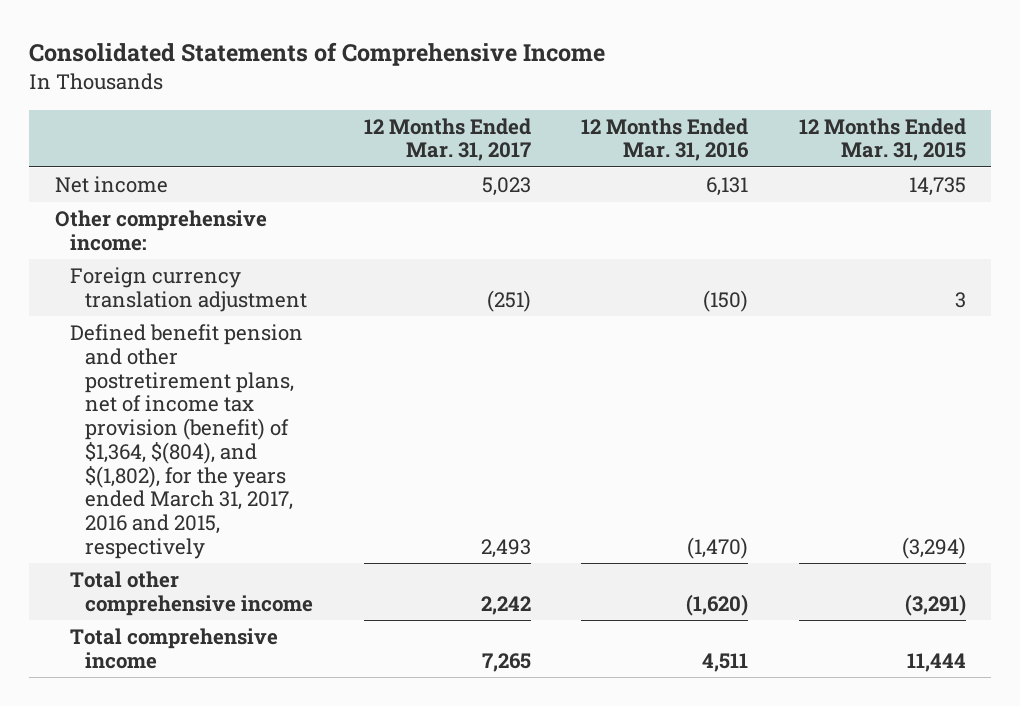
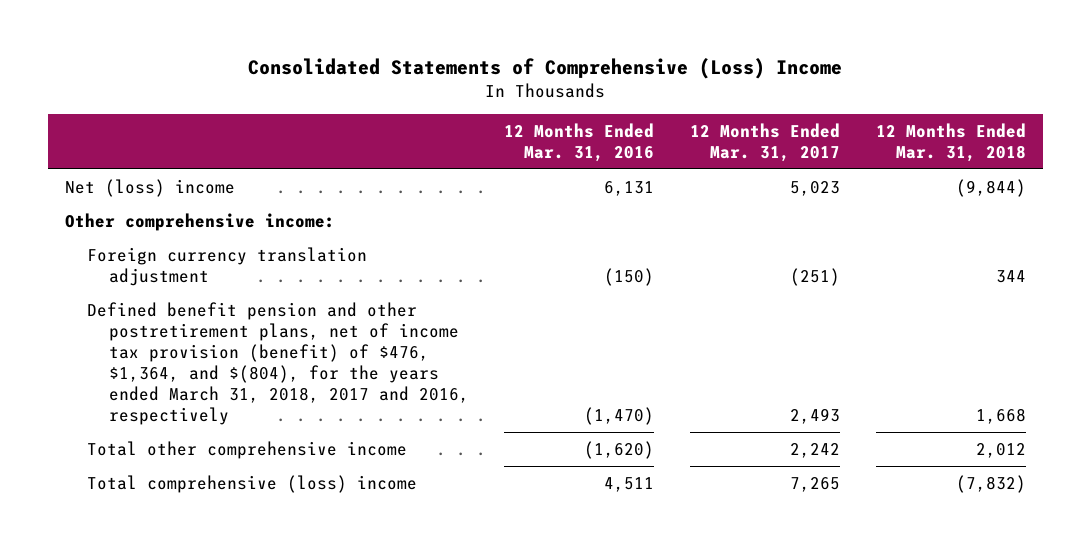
[29,42,606,67] Consolidated Statements of Comprehensive Income -> [248,57,843,79] Consolidated Statements of Comprehensive (Loss) Income
[798,117,966,162] 12 Months Ended Mar. 31, 2015 -> none
none -> [875,122,1026,162] 12 Months Ended Mar. 31, 2018
[54,176,168,194] Net income -> [65,178,236,197] Net (loss) income
[69,324,303,559] Defined benefit pension and other postretirement plans, net of income tax provision (benefit) of $1,364, $(804), and $(1,802), for the years ended March 31, 2017, 2016 and 2015, respectively -> [86,301,469,425] Defined benefit pension and other postretirement plans, net of income tax provision (benefit) of $476, $1,364, and $(804), for the years ended March 31, 2018, 2017 and 2016, respectively
[69,628,278,669] Total comprehensive income -> [86,474,417,493] Total comprehensive (loss) income

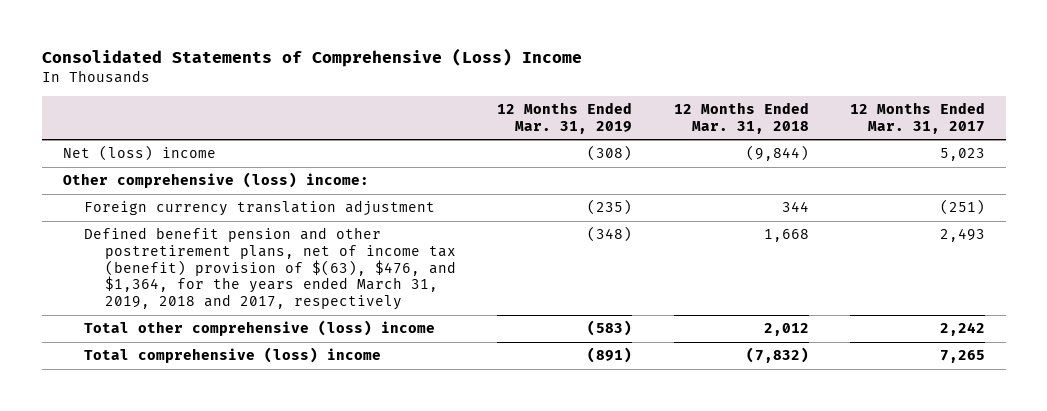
[504,122,655,162] 12 Months Ended Mar. 31, 2016 -> none
none -> [497,102,633,134] 12 Months Ended Mar. 31, 2019
[65,212,336,231] Other comprehensive income: -> [62,172,369,189] Other comprehensive (loss) income:
[86,301,469,425] Defined benefit pension and other postretirement plans, net of income tax provision (benefit) of $476, $1,364, and $(804), for the years ended March 31, 2018, 2017 and 2016, respectively -> [83,227,457,311] Defined benefit pension and other postretirement plans, net of income tax (benefit) provision of $(63), $476, and $1,364, for the years ended March 31, 2019, 2018 and 2017, respectively
[86,440,407,459] Total other comprehensive income -> [83,320,435,337] Total other comprehensive (loss) income

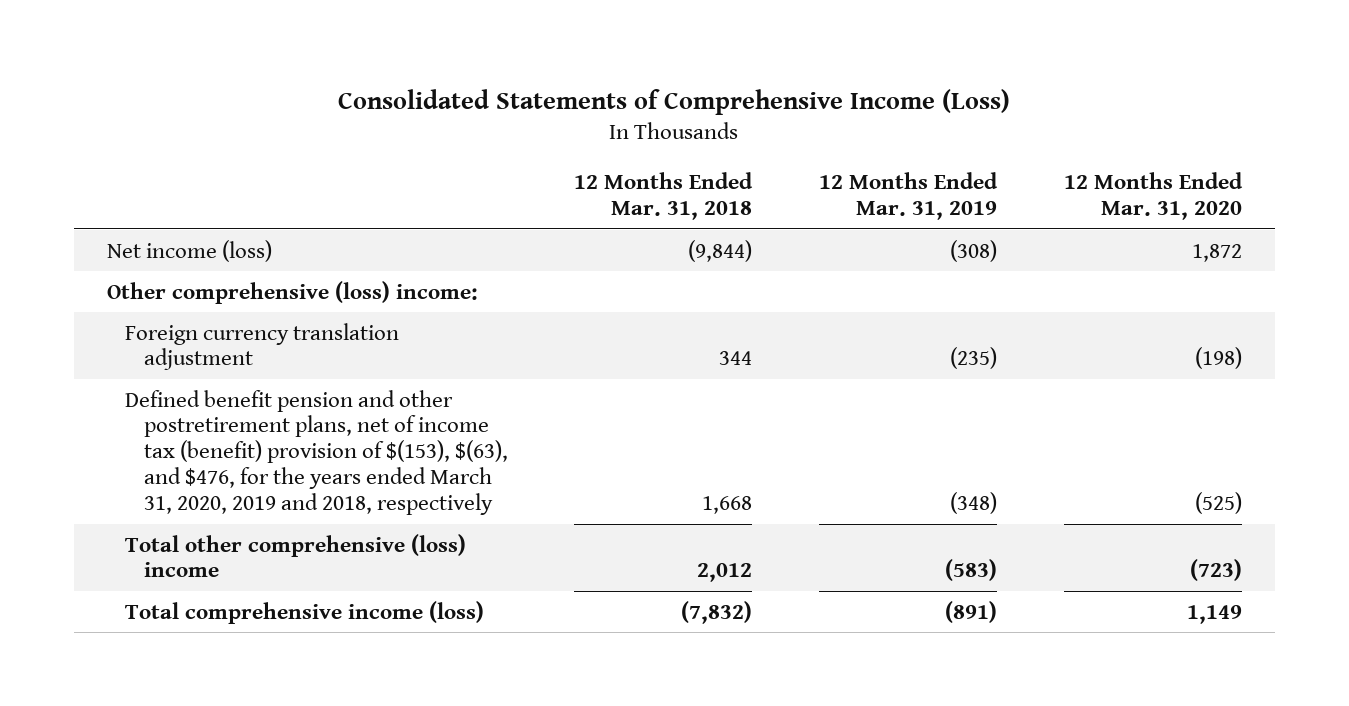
[41,48,582,68] Consolidated Statements of Comprehensive (Loss) Income -> [338,88,1011,115] Consolidated Statements of Comprehensive Income (Loss)
[849,102,985,134] 12 Months Ended Mar. 31, 2017 -> none
none -> [1063,172,1243,220] 12 Months Ended Mar. 31, 2020
[62,145,216,162] Net (loss) income -> [107,239,273,262] Net income (loss)
[83,227,457,311] Defined benefit pension and other postretirement plans, net of income tax (benefit) provision of $(63), $476, and $1,364, for the years ended March 31, 2019, 2018 and 2017, respectively -> [125,389,508,516] Defined benefit pension and other postretirement plans, net of income tax (benefit) provision of $(153), $(63), and $476, for the years ended March 31, 2020, 2019 and 2018, respectively
[83,347,381,364] Total comprehensive (loss) income -> [125,600,485,624] Total comprehensive income (loss)

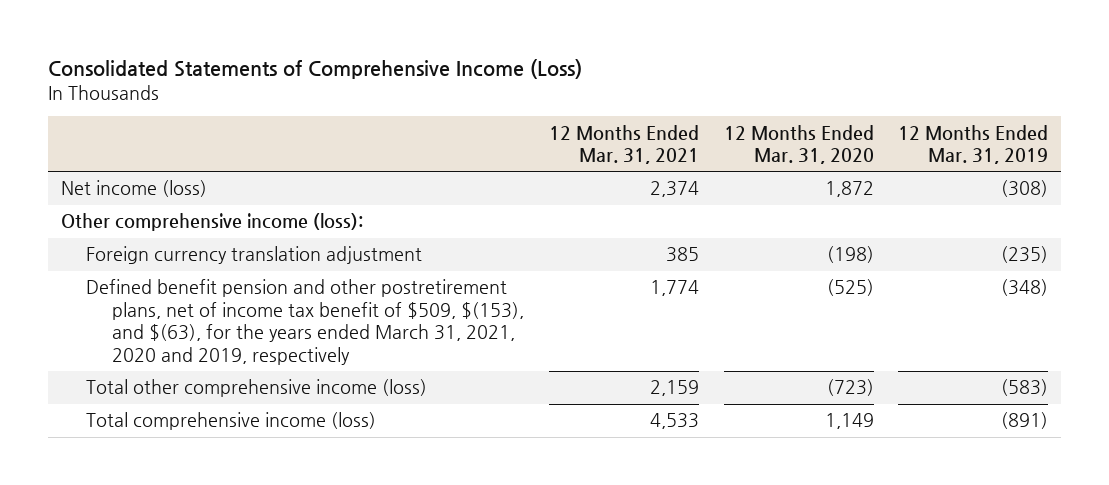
[574,172,754,220] 12 Months Ended Mar. 31, 2018 -> none
none -> [549,124,700,165] 12 Months Ended Mar. 31, 2021
[107,280,479,304] Other comprehensive (loss) income: -> [60,213,363,232] Other comprehensive income (loss):
[125,389,508,516] Defined benefit pension and other postretirement plans, net of income tax (benefit) provision of $(153), $(63), and $476, for the years ended March 31, 2020, 2019 and 2018, respectively -> [86,279,525,365] Defined benefit pension and other postretirement plans, net of income tax benefit of $509, $(153), and $(63), for the years ended March 31, 2021, 2020 and 2019, respectively
[125,533,467,578] Total other comprehensive (loss) income -> [86,379,428,398] Total other comprehensive income (loss)

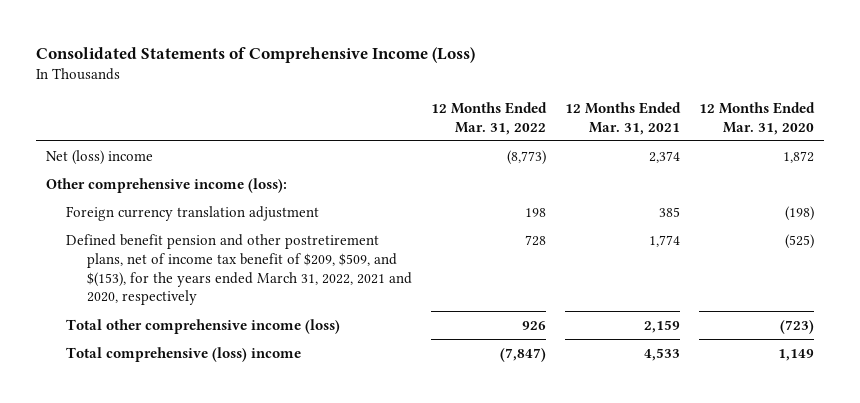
[898,124,1049,165] 12 Months Ended Mar. 31, 2019 -> none
none -> [431,101,548,135] 12 Months Ended Mar. 31, 2022
[60,180,207,198] Net income (loss) -> [45,149,153,165] Net (loss) income
[86,279,525,365] Defined benefit pension and other postretirement plans, net of income tax benefit of $509, $(153), and $(63), for the years ended March 31, 2021, 2020 and 2019, respectively -> [66,233,413,306] Defined benefit pension and other postretirement plans, net of income tax benefit of $209, $509, and $(153), for the years ended March 31, 2022, 2021 and 2020, respectively
[86,412,377,431] Total comprehensive income (loss) -> [66,346,302,362] Total comprehensive (loss) income

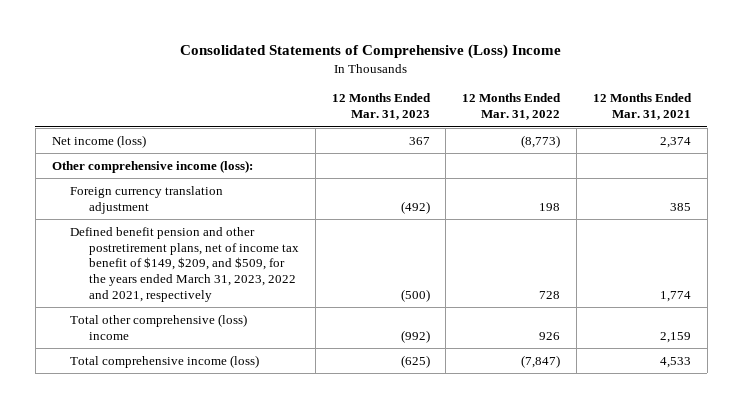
[36,47,476,64] Consolidated Statements of Comprehensive Income (Loss) -> [180,44,562,60] Consolidated Statements of Comprehensive (Loss) Income
[699,101,816,135] 12 Months Ended Mar. 31, 2020 -> none
none -> [331,93,431,121] 12 Months Ended Mar. 31, 2023
[45,149,153,165] Net (loss) income -> [51,134,146,148] Net income (loss)
[66,233,413,306] Defined benefit pension and other postretirement plans, net of income tax benefit of $209, $509, and $(153), for the years ended March 31, 2022, 2021 and 2020, respectively -> [70,226,299,302] Defined benefit pension and other postretirement plans, net of income tax benefit of $149, $209, and $509, for the years ended March 31, 2023, 2022 and 2021, respectively
[66,318,341,334] Total other comprehensive income (loss) -> [70,313,248,340] Total other comprehensive (loss) income
[66,346,302,362] Total comprehensive (loss) income -> [70,354,260,368] Total comprehensive income (loss)

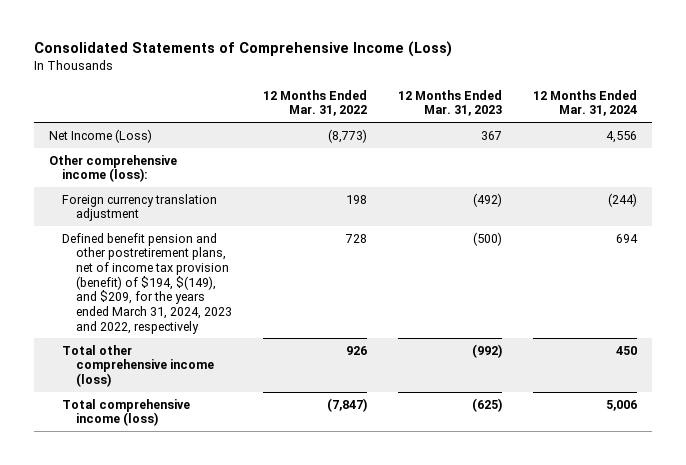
[180,44,562,60] Consolidated Statements of Comprehensive (Loss) Income -> [33,41,452,58] Consolidated Statements of Comprehensive Income (Loss)
[592,93,692,121] 12 Months Ended Mar. 31, 2021 -> none
none -> [532,89,637,117] 12 Months Ended Mar. 31, 2024
[51,134,146,148] Net income (loss) -> [49,128,153,143] Net Income (Loss)
[70,226,299,302] Defined benefit pension and other postretirement plans, net of income tax benefit of $149, $209, and $509, for the years ended March 31, 2023, 2022 and 2021, respectively -> [62,232,232,334] Defined benefit pension and other postretirement plans, net of income tax provision (benefit) of $194, $(149), and $209, for the years ended March 31, 2024, 2023 and 2022, respectively
[70,313,248,340] Total other comprehensive (loss) income -> [62,344,214,388] Total other comprehensive income (loss)

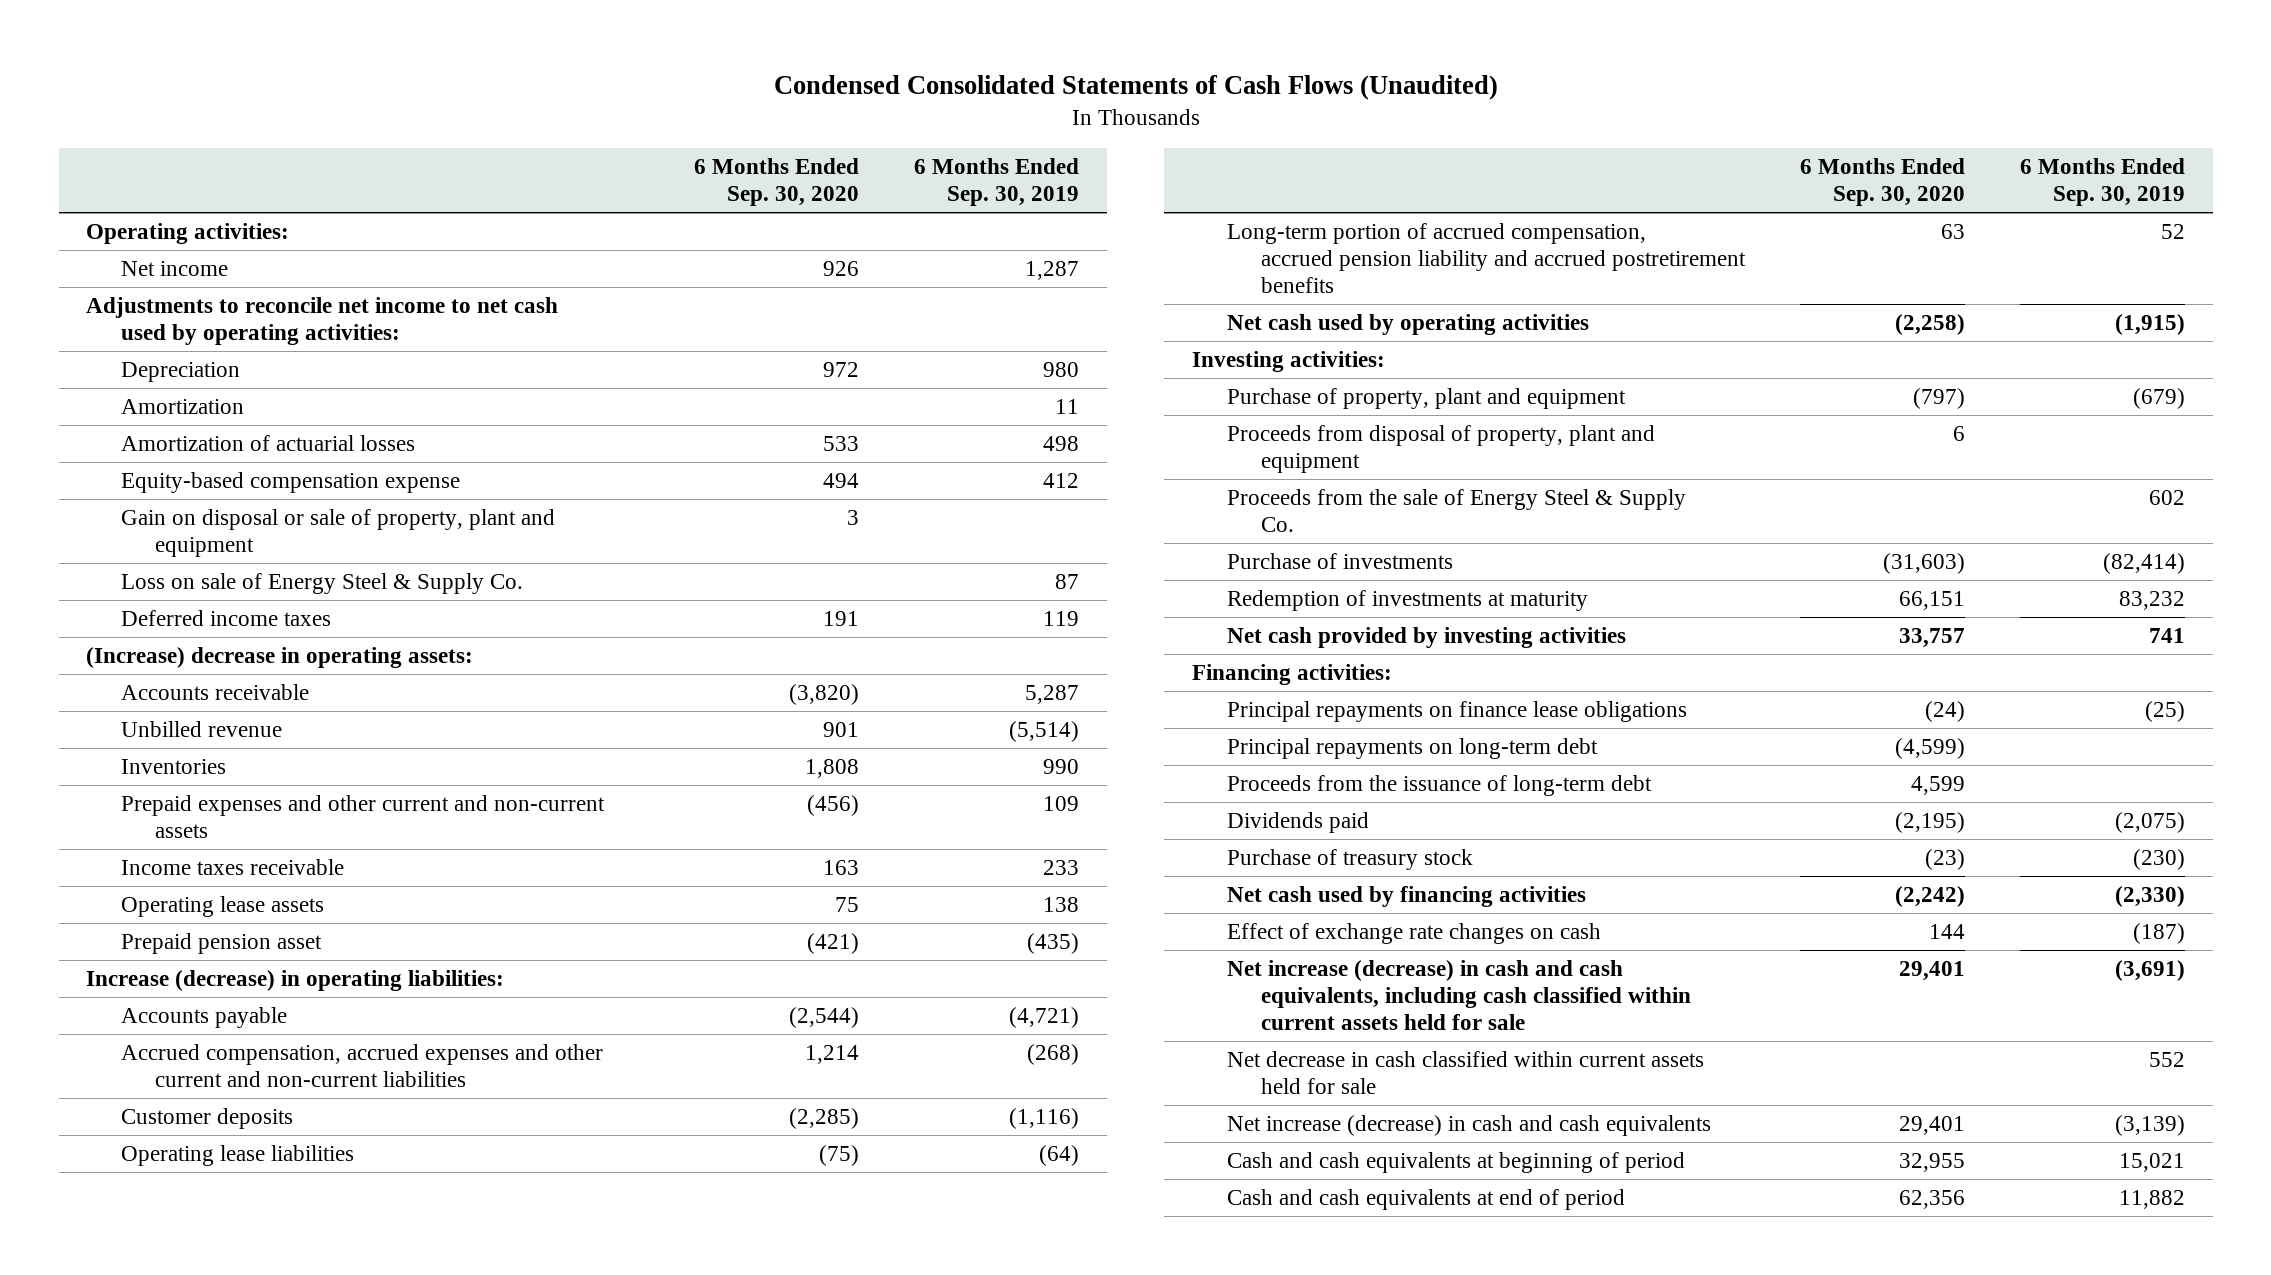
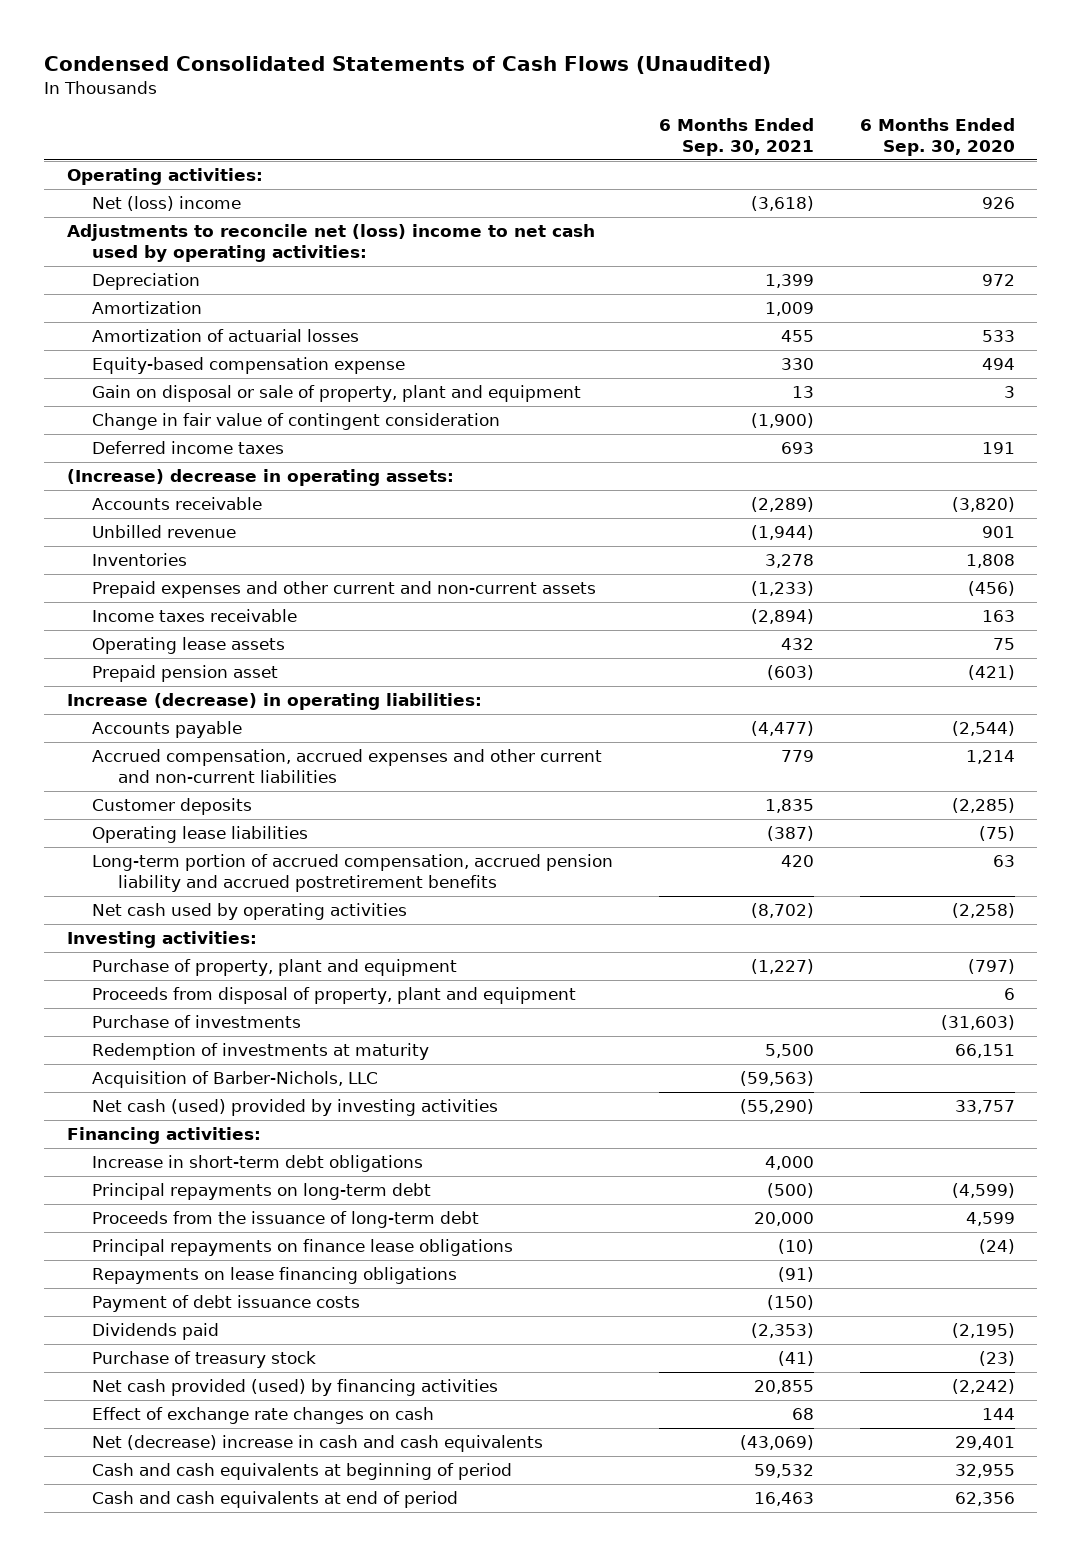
[914,158,1080,207] 6 Months Ended Sep. 30, 2019 -> none
none -> [658,118,814,157] 6 Months Ended Sep. 30, 2021
[120,260,228,276] Net income -> [92,196,242,212] Net (loss) income
[86,296,559,345] Adjustments to reconcile net income to net cash used by operating activities: -> [66,224,595,263] Adjustments to reconcile net (loss) income to net cash used by operating activities:
[120,572,523,594] Loss on sale of Energy Steel & Supply Co. -> none
none -> [92,413,501,431] Change in fair value of contingent consideration
[1226,488,1686,532] Proceeds from the sale of Energy Steel & Supply Co. -> none
none -> [92,1071,379,1089] Acquisition of Barber-Nichols, LLC
[1226,626,1626,648] Net cash provided by investing activities -> [92,1099,499,1117] Net cash (used) provided by investing activities
none -> [92,1155,424,1173] Increase in short-term debt obligations
[1226,700,1687,722] Principal repayments on finance lease obligations -> [92,1239,514,1257] Principal repayments on finance lease obligations
none -> [92,1267,458,1285] Repayments on lease financing obligations
none -> [92,1295,361,1313] Payment of debt issuance costs
[1226,885,1586,907] Net cash used by financing activities -> [92,1379,499,1397] Net cash provided (used) by financing activities
[1226,1050,1704,1094] Net decrease in cash classified within current assets held for sale -> none
[1226,1114,1711,1136] Net increase (decrease) in cash and cash equivalents -> none
[1226,959,1692,1030] Net increase (decrease) in cash and cash equivalents, including cash classified within current assets held for sale -> [92,1435,544,1453] Net (decrease) increase in cash and cash equivalents

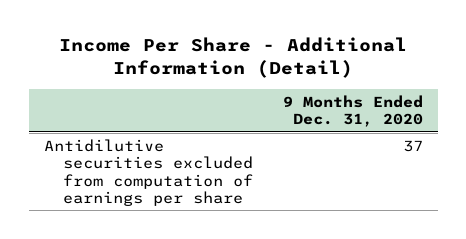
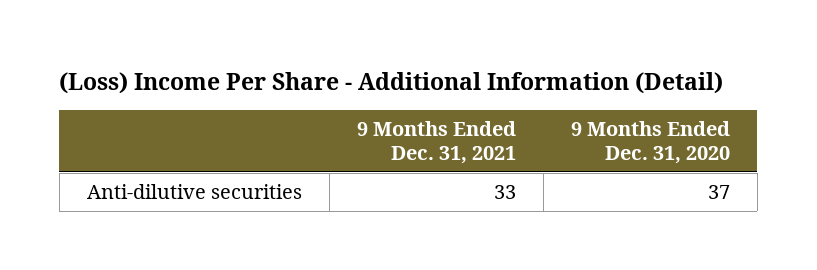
[59,37,408,79] Income Per Share - Additional Information (Detail) -> [59,72,724,95] (Loss) Income Per Share - Additional Information (Detail)
none -> [356,121,516,164] 9 Months Ended Dec. 31, 2021
[43,138,253,206] Antidilutive securities excluded from computation of earnings per share -> [86,184,302,200] Anti-dilutive securities

